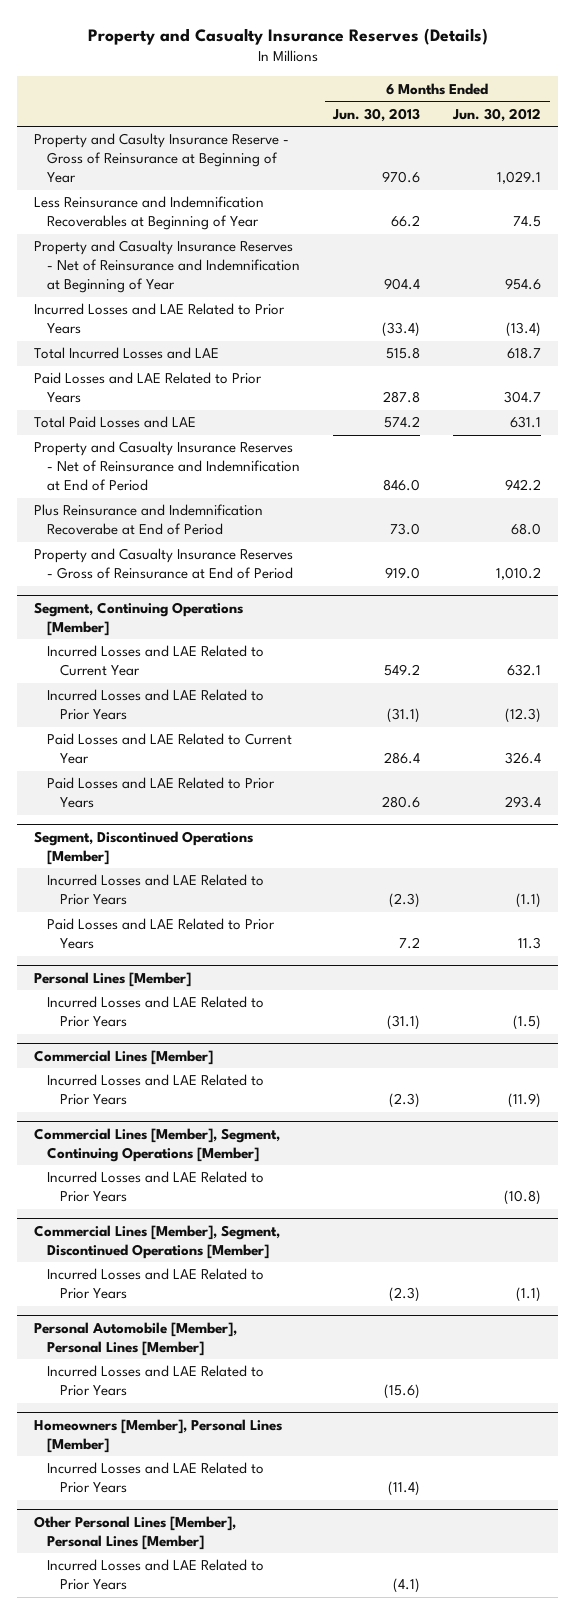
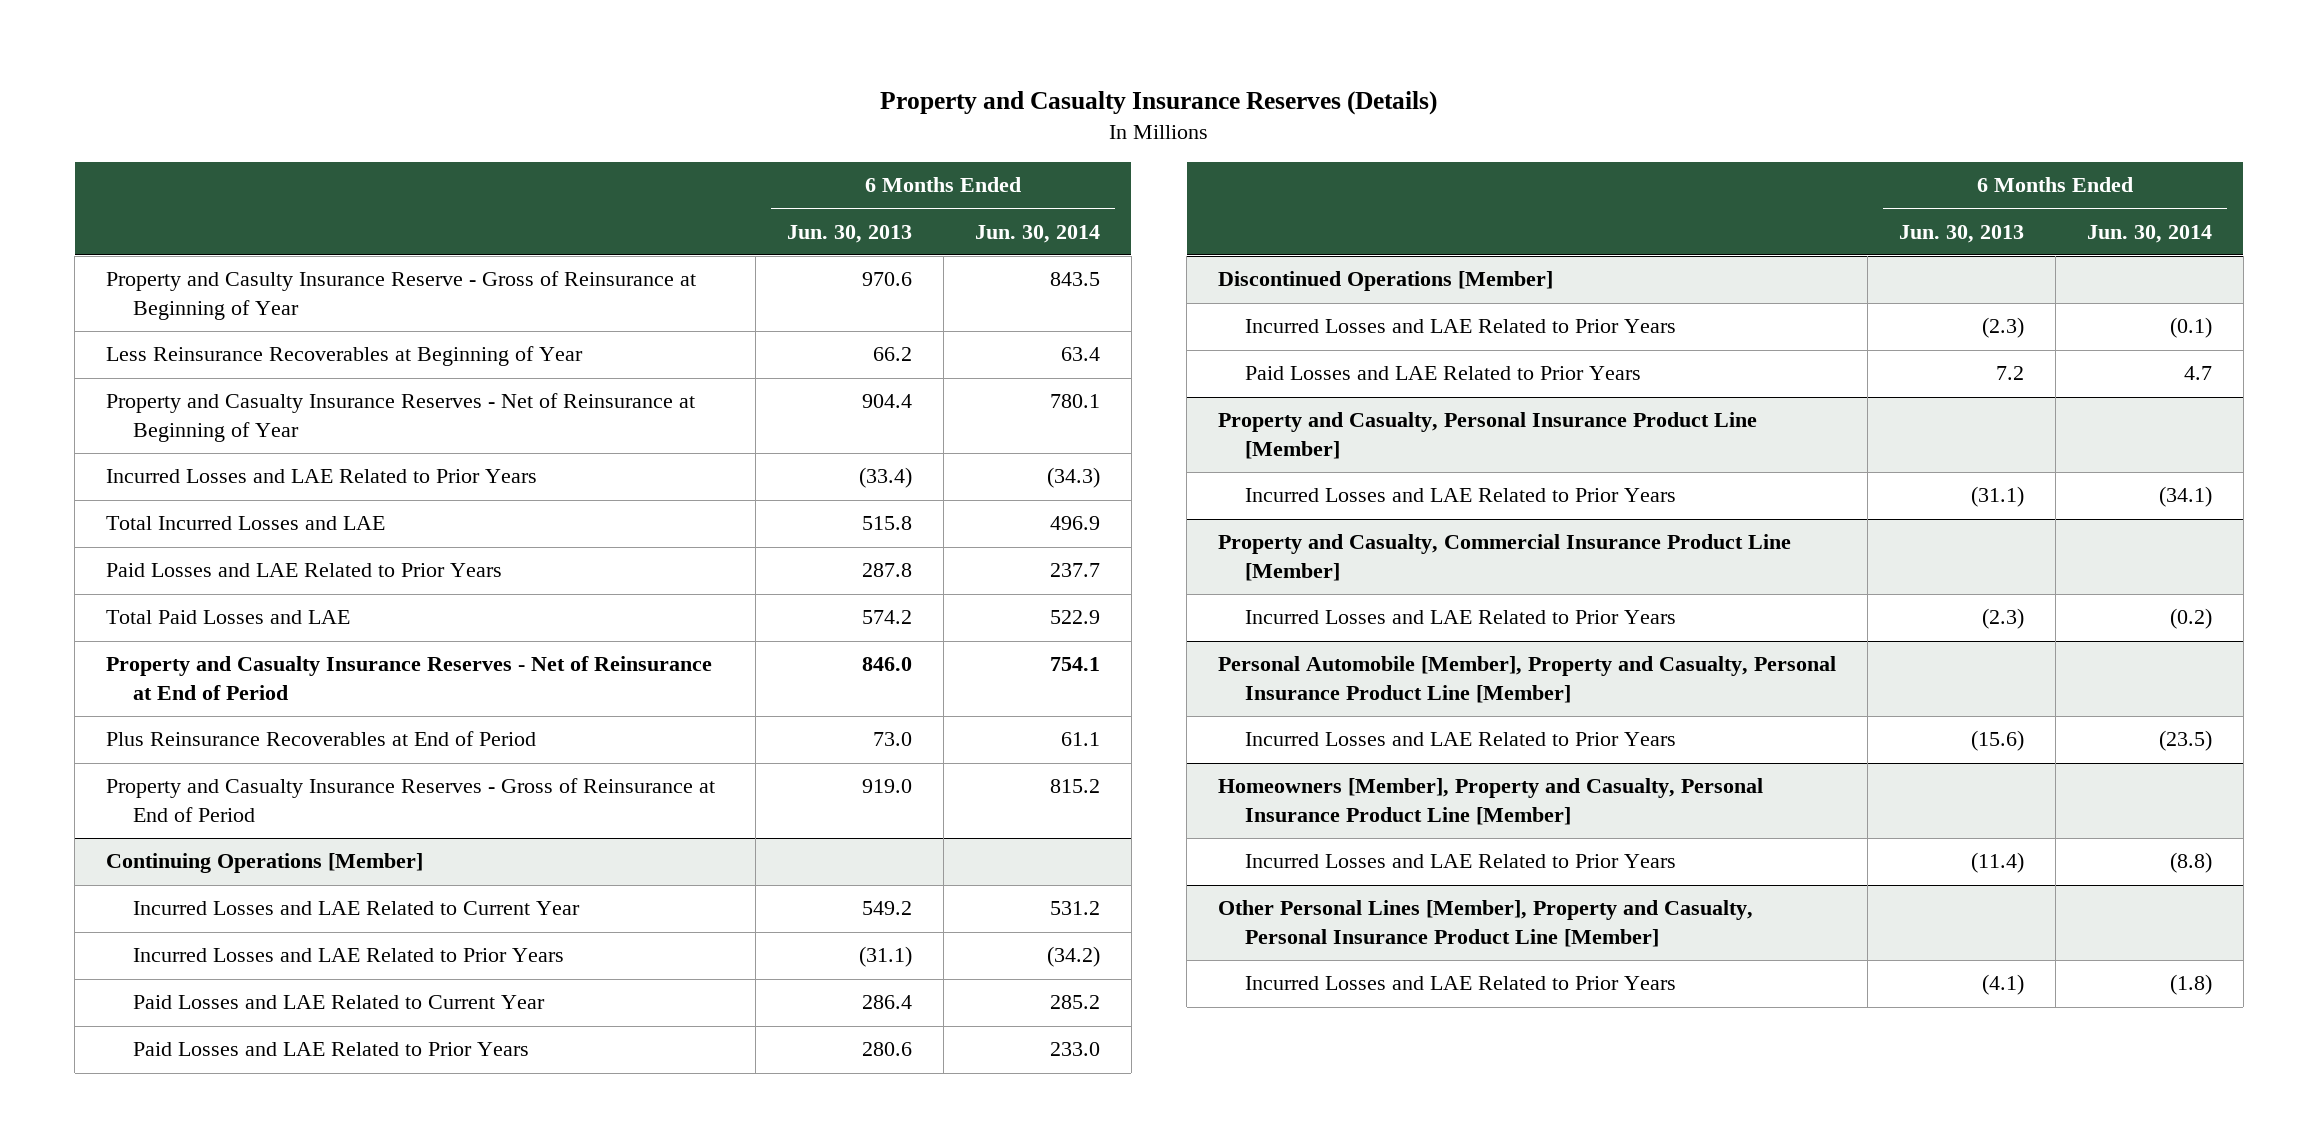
[452,107,542,122] Jun. 30, 2012 -> none
none -> [974,224,1100,243] Jun. 30, 2014
[33,196,264,231] Less Reinsurance and Indemnification Recoverables at Beginning of Year -> [106,346,584,367] Less Reinsurance Recoverables at Beginning of Year
[33,240,300,294] Property and Casualty Insurance Reserves - Net of Reinsurance and Indemnification at Beginning of Year -> [106,393,696,443] Property and Casualty Insurance Reserves - Net of Reinsurance at Beginning of Year
[33,441,300,492] Property and Casualty Insurance Reserves - Net of Reinsurance and Indemnification at End of Period -> [106,656,713,701] Property and Casualty Insurance Reserves - Net of Reinsurance at End of Period
[33,504,263,536] Plus Reinsurance and Indemnification Recoverabe at End of Period -> [106,731,537,747] Plus Reinsurance Recoverables at End of Period
[33,601,243,636] Segment, Continuing Operations [Member] -> [106,853,424,874] Continuing Operations [Member]
[33,830,253,865] Segment, Discontinued Operations [Member] -> [1218,271,1554,292] Discontinued Operations [Member]
[33,971,191,987] Personal Lines [Member] -> none
none -> [1218,412,1758,460] Property and Casualty, Personal Insurance Product Line [Member]
[33,1049,213,1065] Commercial Lines [Member] -> none
[46,1074,264,1106] Incurred Losses and LAE Related to Prior Years -> none
[33,1127,280,1162] Commercial Lines [Member], Segment, Continuing Operations [Member] -> none
[46,1171,264,1203] Incurred Losses and LAE Related to Prior Years -> none
[33,1224,280,1259] Commercial Lines [Member], Segment, Discontinued Operations [Member] -> none
none -> [1218,534,1792,582] Property and Casualty, Commercial Insurance Product Line [Member]
[33,1321,237,1356] Personal Automobile [Member], Personal Lines [Member] -> none
none -> [1218,656,1837,704] Personal Automobile [Member], Property and Casualty, Personal Insurance Product Line [Member]
[33,1418,282,1453] Homeowners [Member], Personal Lines [Member] -> none
none -> [1218,778,1764,826] Homeowners [Member], Property and Casualty, Personal Insurance Product Line [Member]
[33,1515,236,1550] Other Personal Lines [Member], Personal Lines [Member] -> none
none -> [1218,900,1754,948] Other Personal Lines [Member], Property and Casualty, Personal Insurance Product Line [Member]

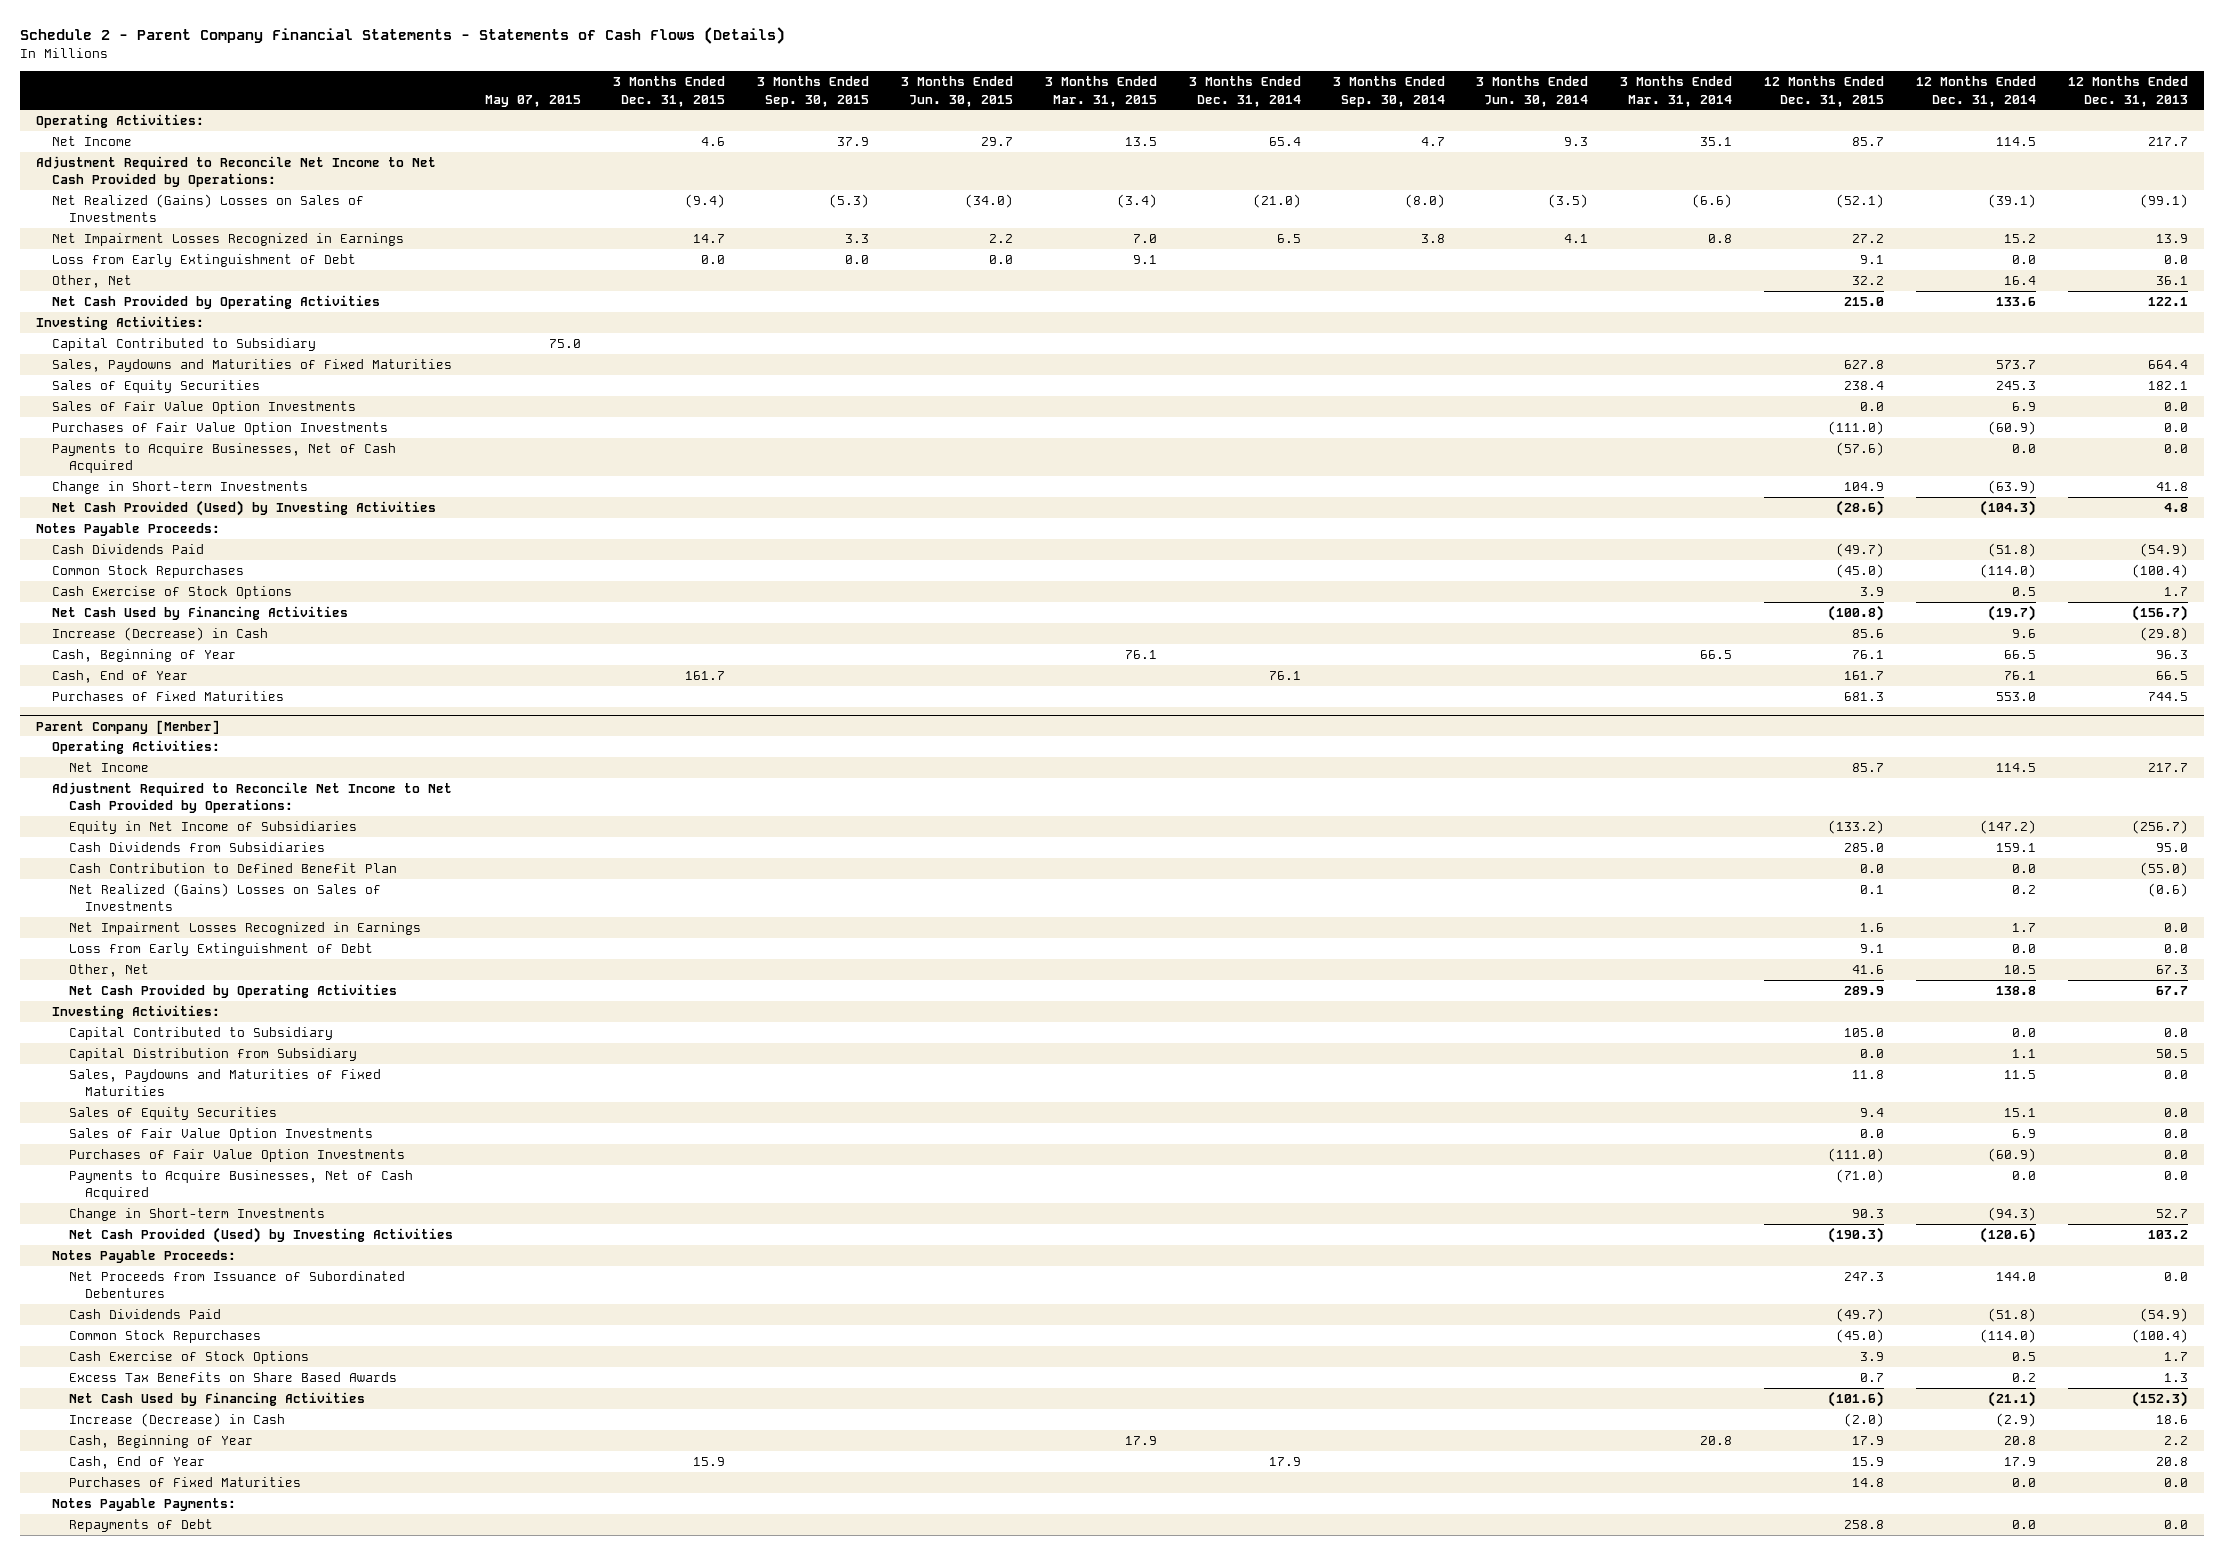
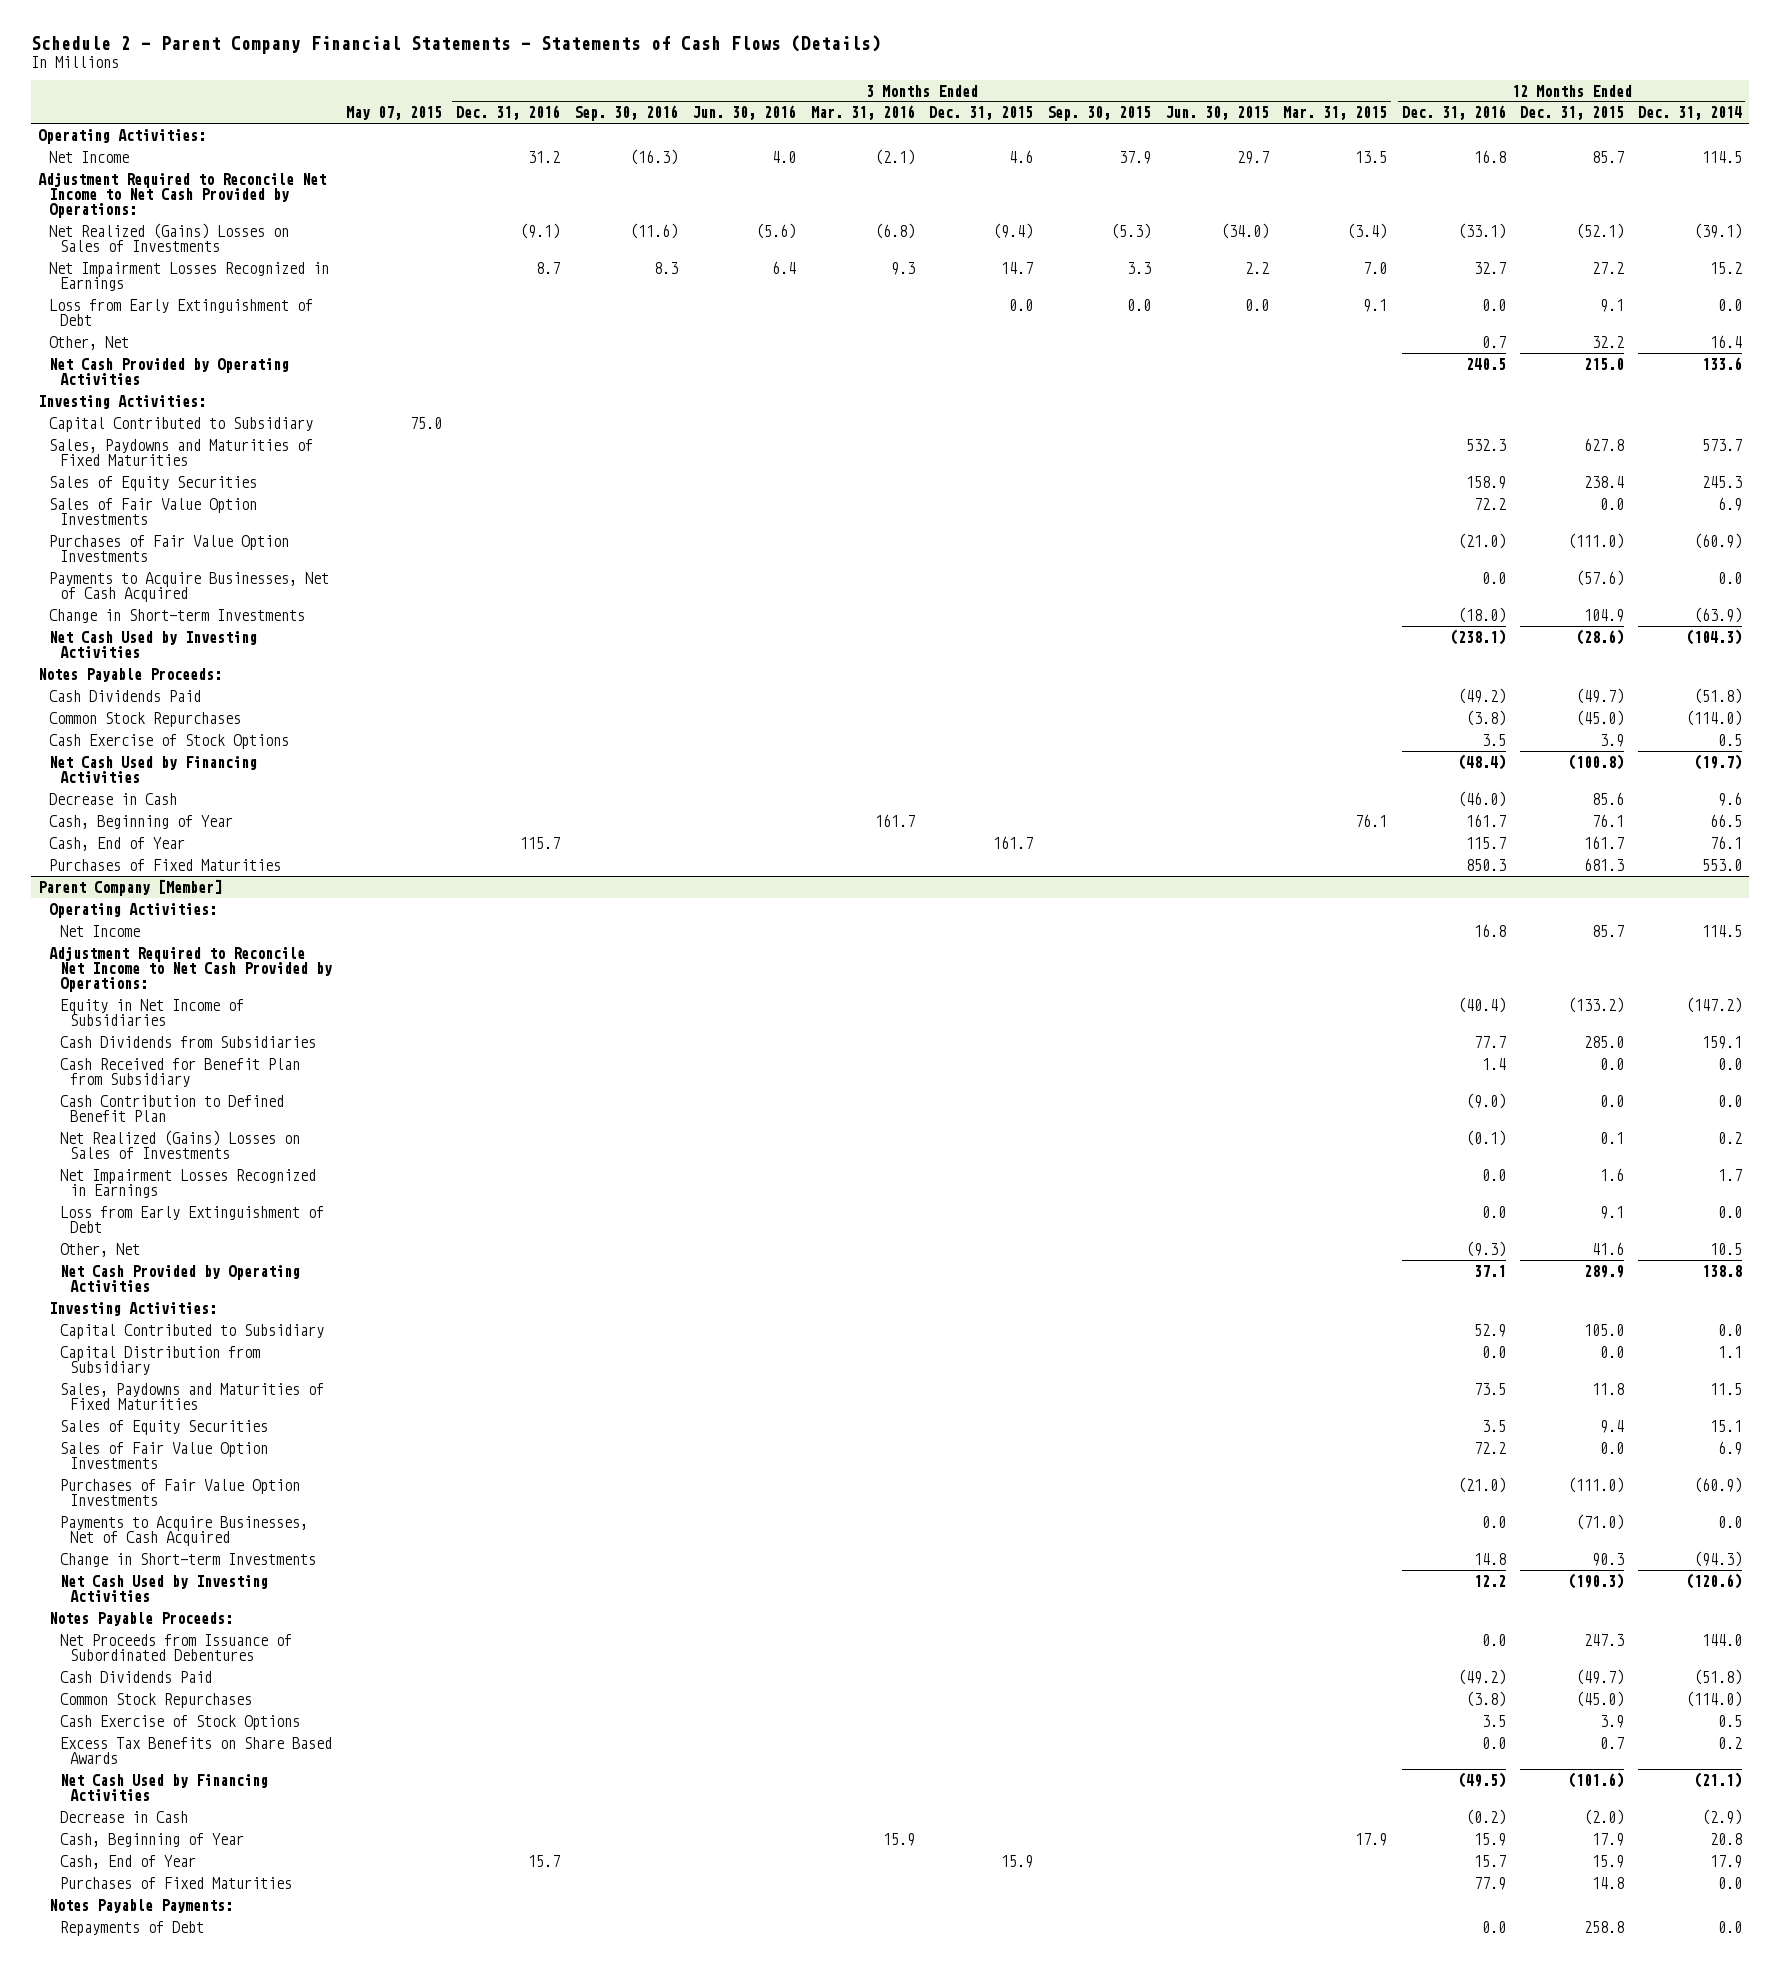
[1188,76,1301,107] 3 Months Ended Dec. 31, 2014 -> none
[1332,76,1445,107] 3 Months Ended Sep. 30, 2014 -> none
[1476,76,1589,107] 3 Months Ended Jun. 30, 2014 -> none
[1620,76,1733,107] 3 Months Ended Mar. 31, 2014 -> none
[2068,76,2189,107] 12 Months Ended Dec. 31, 2013 -> none
none -> [455,105,560,121] Dec. 31, 2016
none -> [574,105,679,122] Sep. 30, 2016
none -> [692,105,797,121] Jun. 30, 2016
none -> [810,105,915,121] Mar. 31, 2016
none -> [1401,105,1506,121] Dec. 31, 2016
[52,499,437,516] Net Cash Provided (Used) by Investing Activities -> [48,630,257,658] Net Cash Used by Investing Activities
[52,626,269,641] Increase (Decrease) in Cash -> [48,792,177,805] Decrease in Cash
none -> [59,1057,300,1087] Cash Received for Benefit Plan from Subsidiary
[68,1226,453,1243] Net Cash Provided (Used) by Investing Activities -> [59,1574,268,1602] Net Cash Used by Investing Activities
[68,1412,285,1427] Increase (Decrease) in Cash -> [59,1810,188,1823] Decrease in Cash

